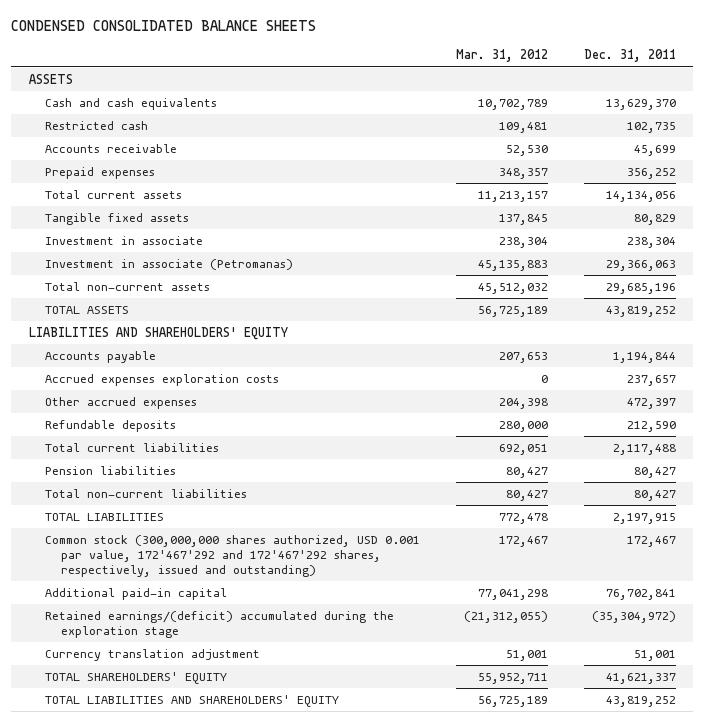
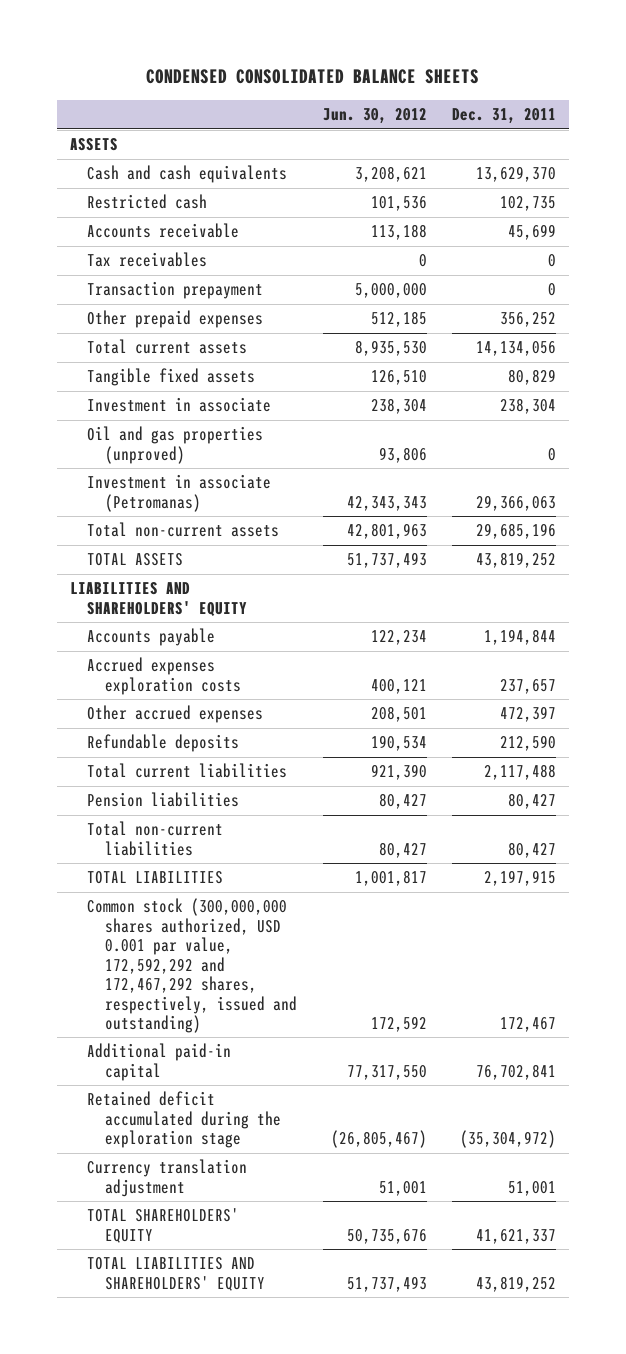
[455,49,548,63] Mar. 31, 2012 -> none
none -> [322,108,427,125] Jun. 30, 2012
none -> [87,252,208,268] Tax receivables
none -> [87,281,264,300] Transaction prepayment
[45,166,156,179] Prepaid expenses -> [87,310,264,329] Other prepaid expenses
none -> [87,426,264,464] Oil and gas properties (unproved)
[45,534,421,577] Common stock (300,000,000 shares authorized, USD 0.001 par value, 172'467'292 and 172'467'292 shares, respectively, issued and outstanding) -> [87,898,297,1034] Common stock (300,000,000 shares authorized, USD 0.001 par value, 172,592,292 and 172,467,292 shares, respectively, issued and outstanding)
[45,610,395,638] Retained earnings/(deficit) accumulated during the exploration stage -> [87,1091,281,1149] Retained deficit accumulated during the exploration stage

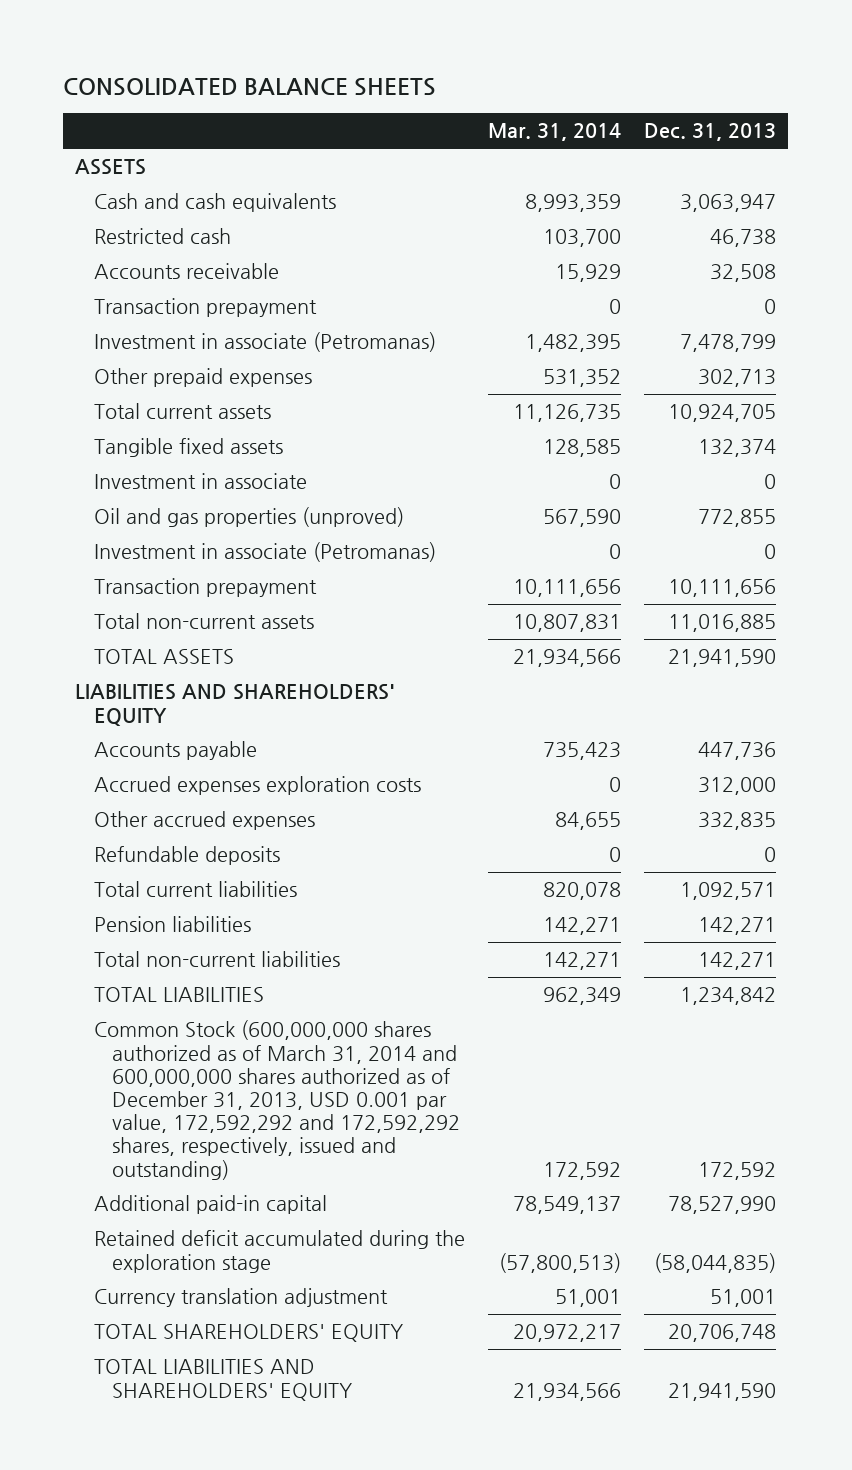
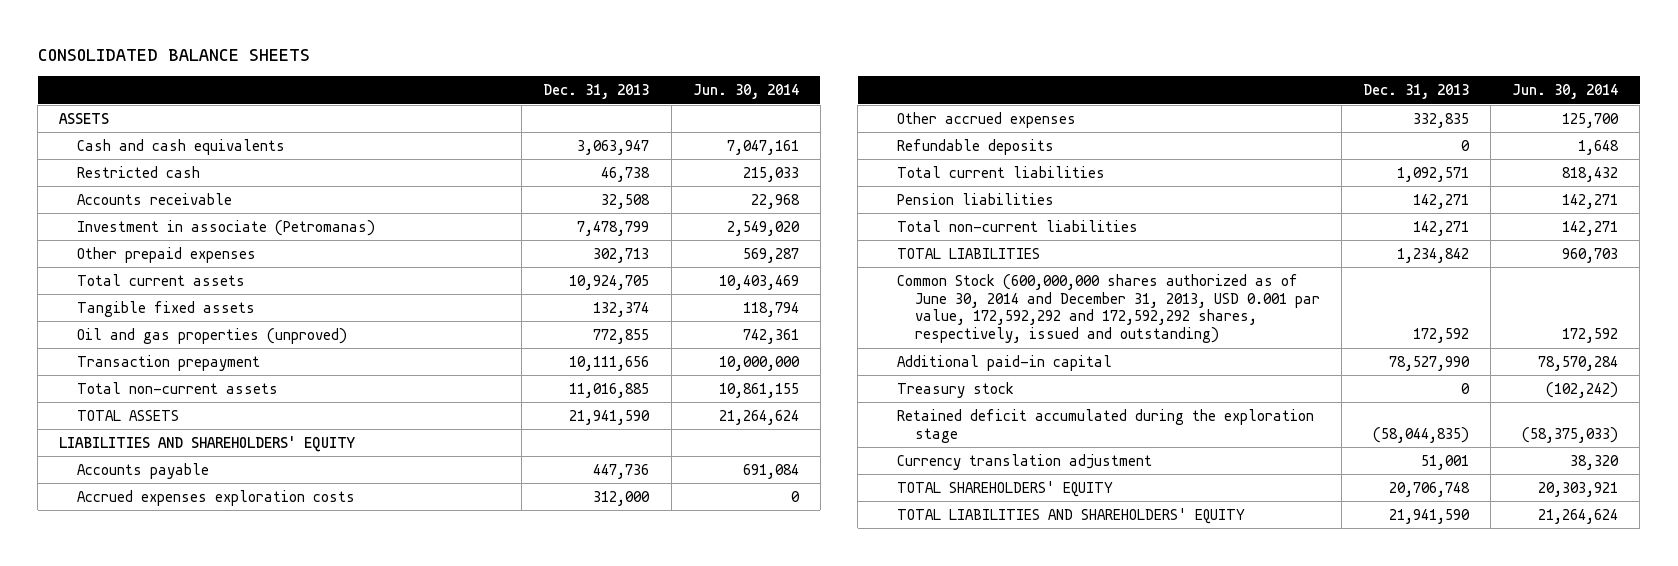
[487,123,621,142] Mar. 31, 2014 -> none
none -> [692,84,799,100] Jun. 30, 2014
[93,298,317,318] Transaction prepayment -> none
[93,473,307,490] Investment in associate -> none
[93,542,436,563] Investment in associate (Petromanas) -> none
[93,1020,460,1180] Common Stock (600,000,000 shares authorized as of March 31, 2014 and 600,000,000 shares authorized as of December 31, 2013, USD 0.001 par value, 172,592,292 and 172,592,292 shares, respectively, issued and outstanding) -> [897,273,1321,344] Common Stock (600,000,000 shares authorized as of June 30, 2014 and December 31, 2013, USD 0.001 par value, 172,592,292 and 172,592,292 shares, respectively, issued and outstanding)
none -> [897,381,1015,398] Treasury stock

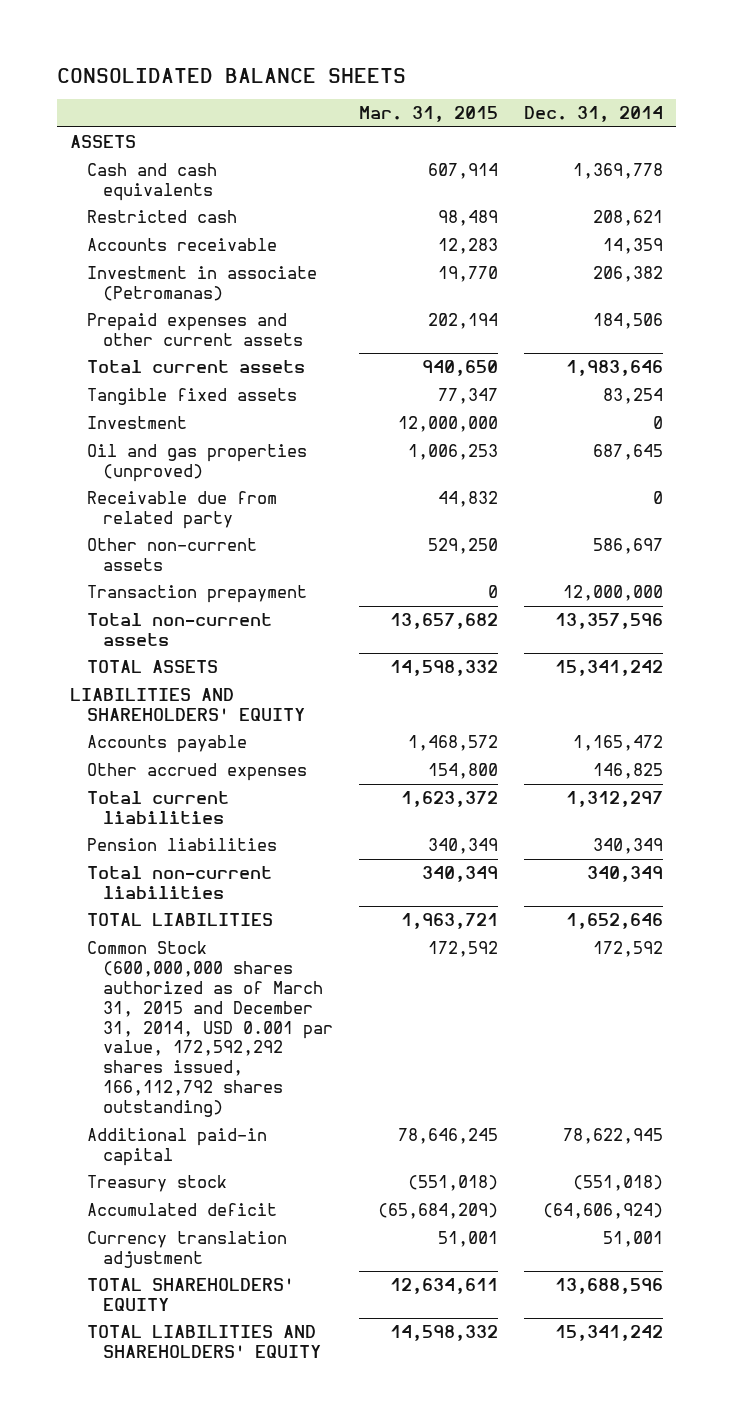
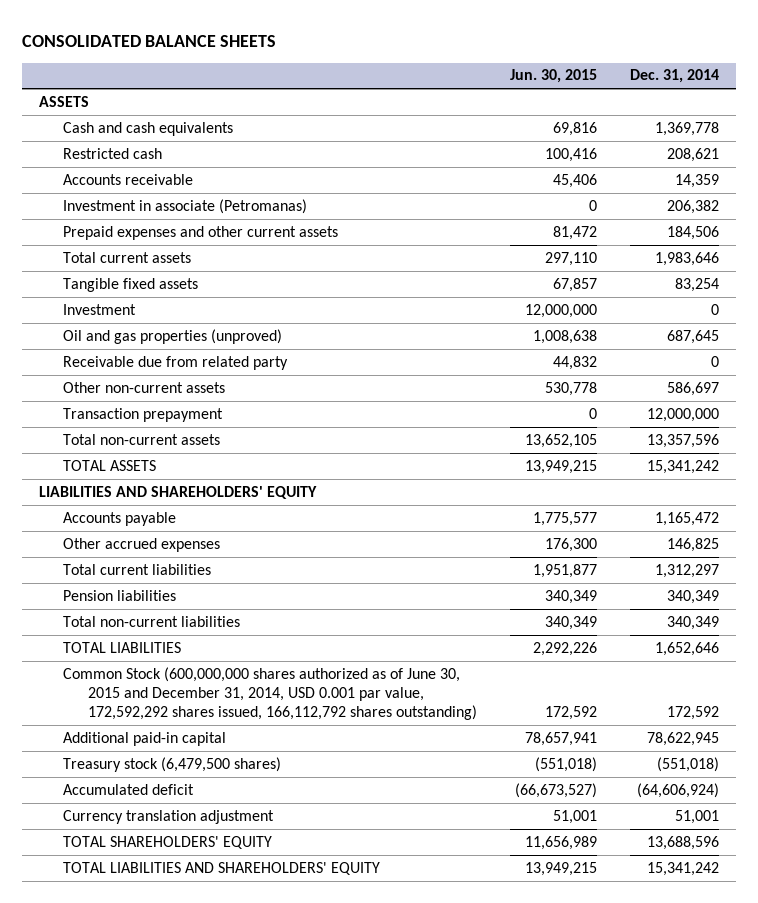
[359,106,499,123] Mar. 31, 2015 -> none
none -> [510,69,598,84] Jun. 30, 2015
[86,941,334,1118] Common Stock (600,000,000 shares authorized as of March 31, 2015 and December 31, 2014, USD 0.001 par value, 172,592,292 shares issued, 166,112,792 shares outstanding) -> [63,666,477,721] Common Stock (600,000,000 shares authorized as of June 30, 2015 and December 31, 2014, USD 0.001 par value, 172,592,292 shares issued, 166,112,792 shares outstanding)
[86,1175,227,1193] Treasury stock -> [63,756,282,772] Treasury stock (6,479,500 shares)

